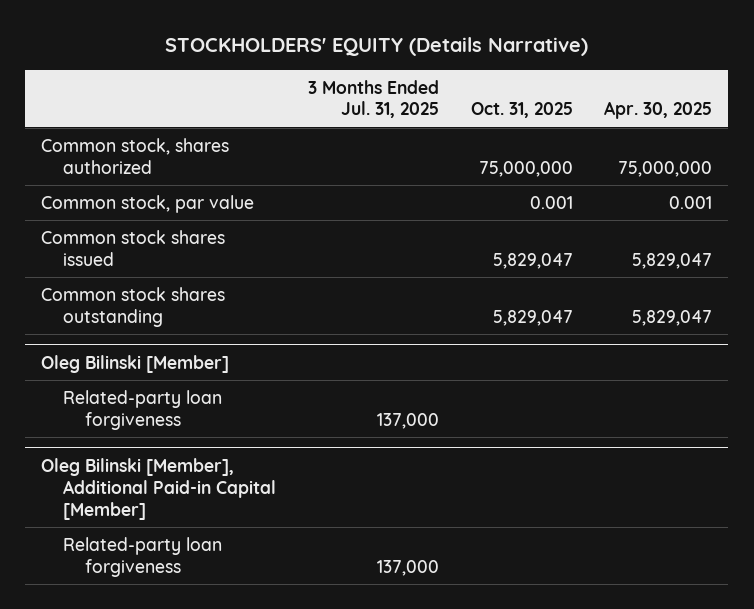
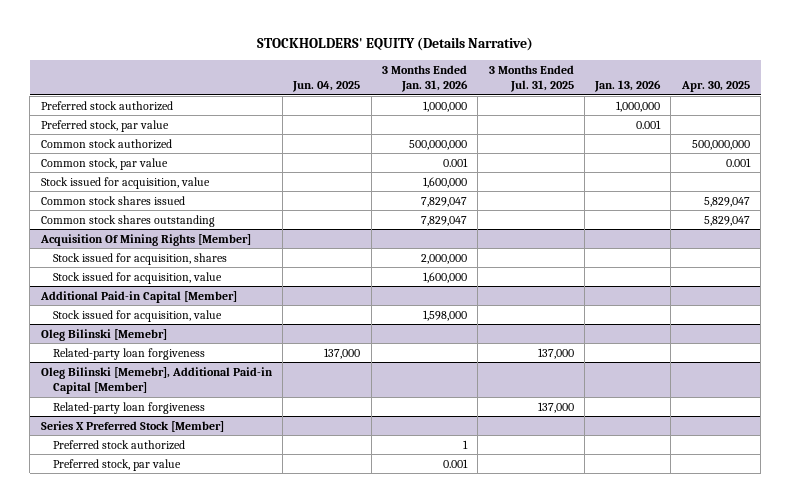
[470,102,573,119] Oct. 31, 2025 -> none
none -> [292,81,361,93] Jun. 04, 2025
none -> [381,64,468,93] 3 Months Ended Jan. 31, 2026
none -> [594,80,662,93] Jan. 13, 2026
none -> [40,100,173,111] Preferred stock authorized
none -> [40,119,169,132] Preferred stock, par value
[41,137,230,174] Common stock, shares authorized -> [40,138,172,149] Common stock authorized
[618,160,713,177] 75,000,000 -> [691,139,750,150] 500,000,000
none -> [40,176,210,189] Stock issued for acquisition, value
none -> [39,233,251,246] Acquisition Of Mining Rights [Member]
none -> [53,252,228,265] Stock issued for acquisition, shares
none -> [53,271,223,284] Stock issued for acquisition, value
none -> [39,290,237,303] Additional Paid-in Capital [Member]
none -> [53,309,223,322] Stock issued for acquisition, value
[41,354,230,373] Oleg Bilinski [Member] -> [40,328,167,341] Oleg Bilinski [Memebr]
[41,457,277,520] Oleg Bilinski [Member], Additional Paid-in Capital [Member] -> [40,366,273,394] Oleg Bilinski [Memebr], Additional Paid-in Capital [Member]
none -> [40,420,224,432] Series X Preferred Stock [Member]
none -> [53,439,186,450] Preferred stock authorized
none -> [53,458,182,471] Preferred stock, par value

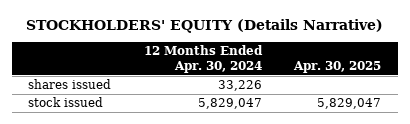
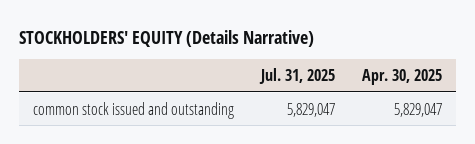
[143,44,263,73] 12 Months Ended Apr. 30, 2024 -> none
none -> [259,68,336,85] Jul. 31, 2025
[28,79,112,90] shares issued -> none
[28,97,104,108] stock issued -> [32,101,234,119] common stock issued and outstanding

